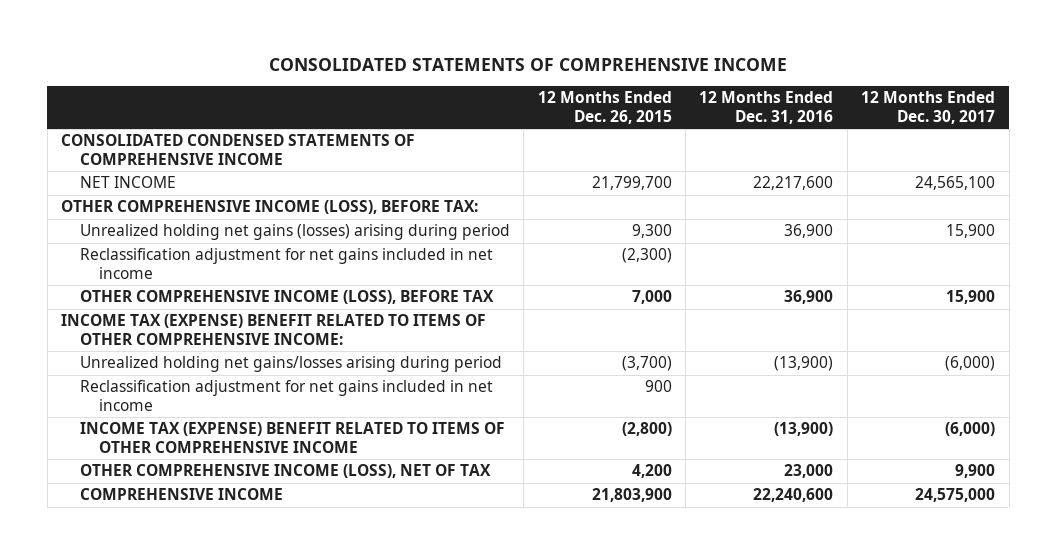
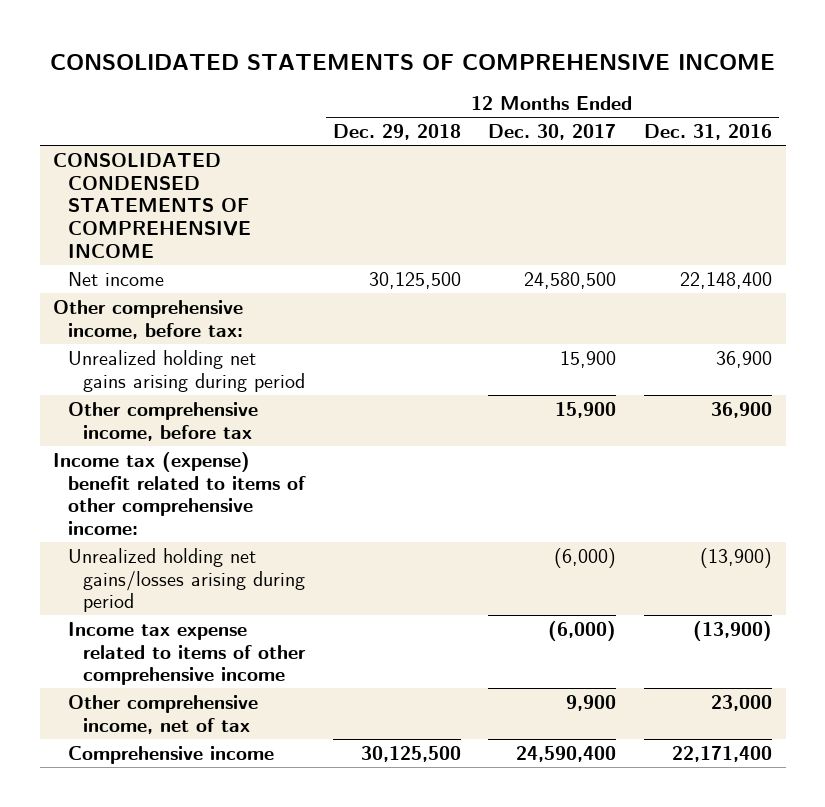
[537,91,672,124] 12 Months Ended Dec. 26, 2015 -> none
none -> [332,124,461,141] Dec. 29, 2018
[79,248,493,279] Reclassification adjustment for net gains included in net income -> none
[79,176,176,189] NET INCOME -> [67,271,164,286] Net income
[753,176,834,191] 22,217,600 -> [680,271,773,289] 22,148,400
[915,176,996,191] 24,565,100 -> [524,271,617,289] 24,580,500
[61,200,479,215] OTHER COMPREHENSIVE INCOME (LOSS), BEFORE TAX: -> [53,299,244,339] Other comprehensive income, before tax:
[79,224,510,241] Unrealized holding net gains (losses) arising during period -> [67,349,305,392] Unrealized holding net gains arising during period
[79,290,494,305] OTHER COMPREHENSIVE INCOME (LOSS), BEFORE TAX -> [67,401,258,441] Other comprehensive income, before tax
[61,314,487,345] INCOME TAX (EXPENSE) BENEFIT RELATED TO ITEMS OF OTHER COMPREHENSIVE INCOME: -> [53,451,306,536] Income tax (expense) benefit related to items of other comprehensive income:
[79,380,493,411] Reclassification adjustment for net gains included in net income -> none
[79,422,505,453] INCOME TAX (EXPENSE) BENEFIT RELATED TO ITEMS OF OTHER COMPREHENSIVE INCOME -> [67,621,306,686] Income tax expense related to items of other comprehensive income
[79,464,491,479] OTHER COMPREHENSIVE INCOME (LOSS), NET OF TAX -> [67,694,258,734] Other comprehensive income, net of tax
[79,488,283,501] COMPREHENSIVE INCOME -> [67,745,274,764] Comprehensive income
[753,488,834,503] 22,240,600 -> [672,745,773,762] 22,171,400
[915,488,996,503] 24,575,000 -> [516,745,617,762] 24,590,400

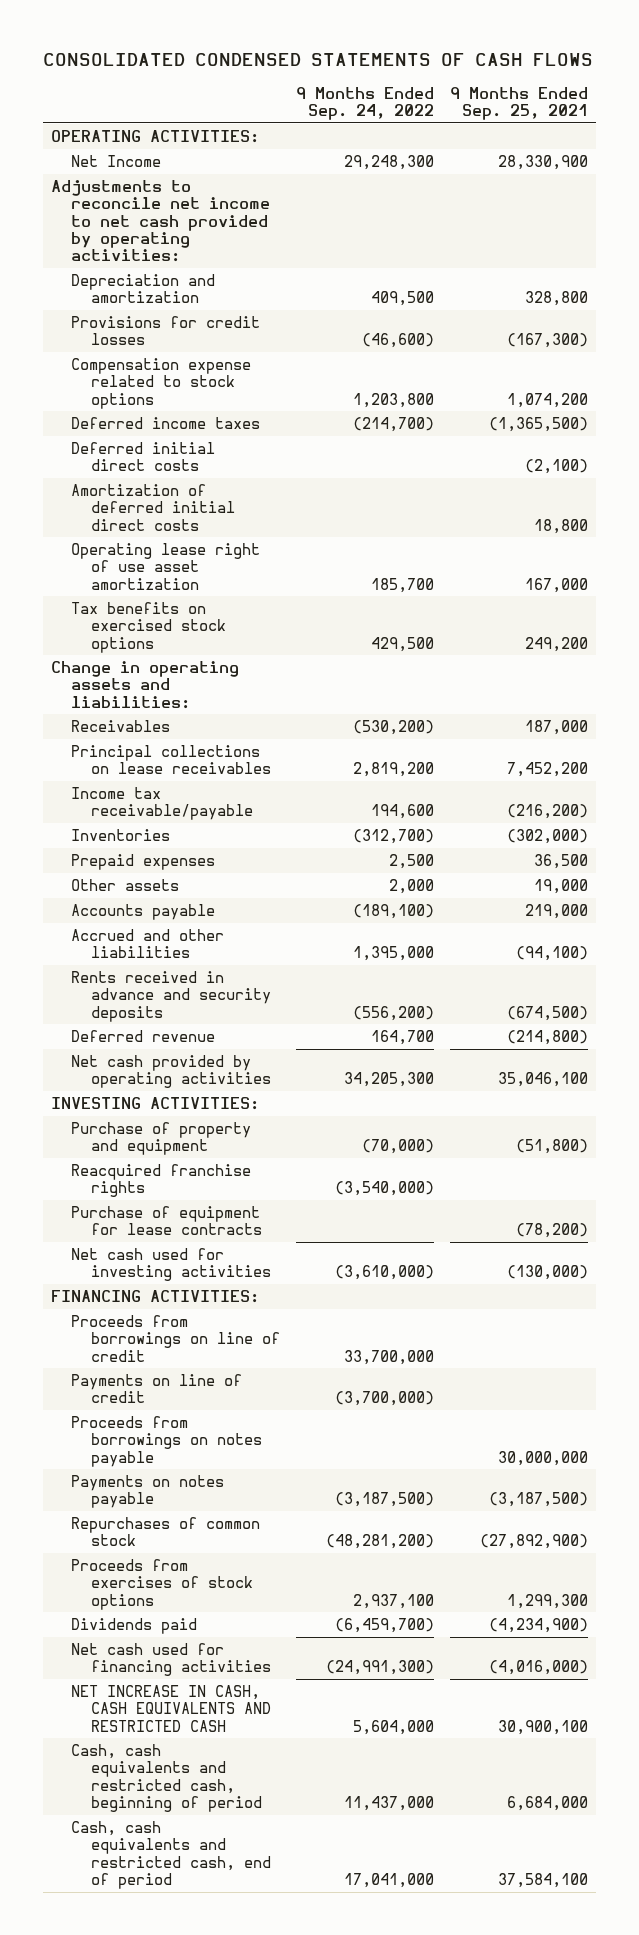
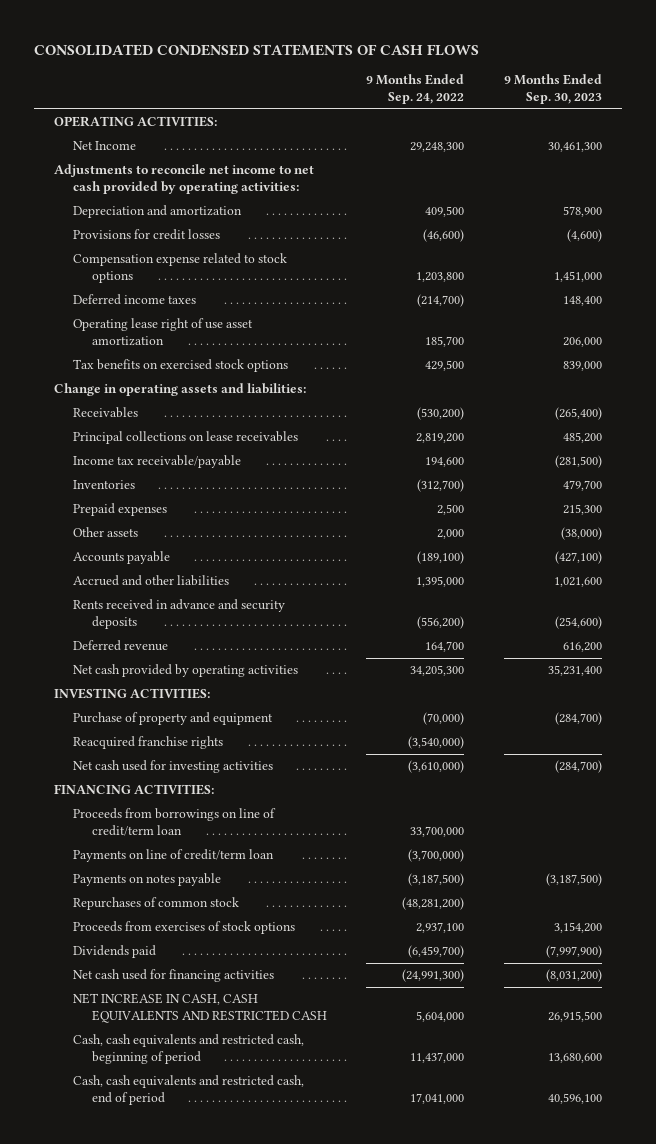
[450,86,589,121] 9 Months Ended Sep. 25, 2021 -> none
none -> [503,74,602,105] 9 Months Ended Sep. 30, 2023
[71,442,216,472] Deferred initial direct costs -> none
[71,484,235,531] Amortization of deferred initial direct costs -> none
[71,1206,262,1236] Purchase of equipment for lease contracts -> none
[71,1416,262,1467] Proceeds from borrowings on notes payable -> none
[71,1315,280,1362] Proceeds from borrowings on line of credit -> [72,808,276,837] Proceeds from borrowings on line of credit/term loan
[71,1374,243,1404] Payments on line of credit -> [72,849,274,863] Payments on line of credit/term loan

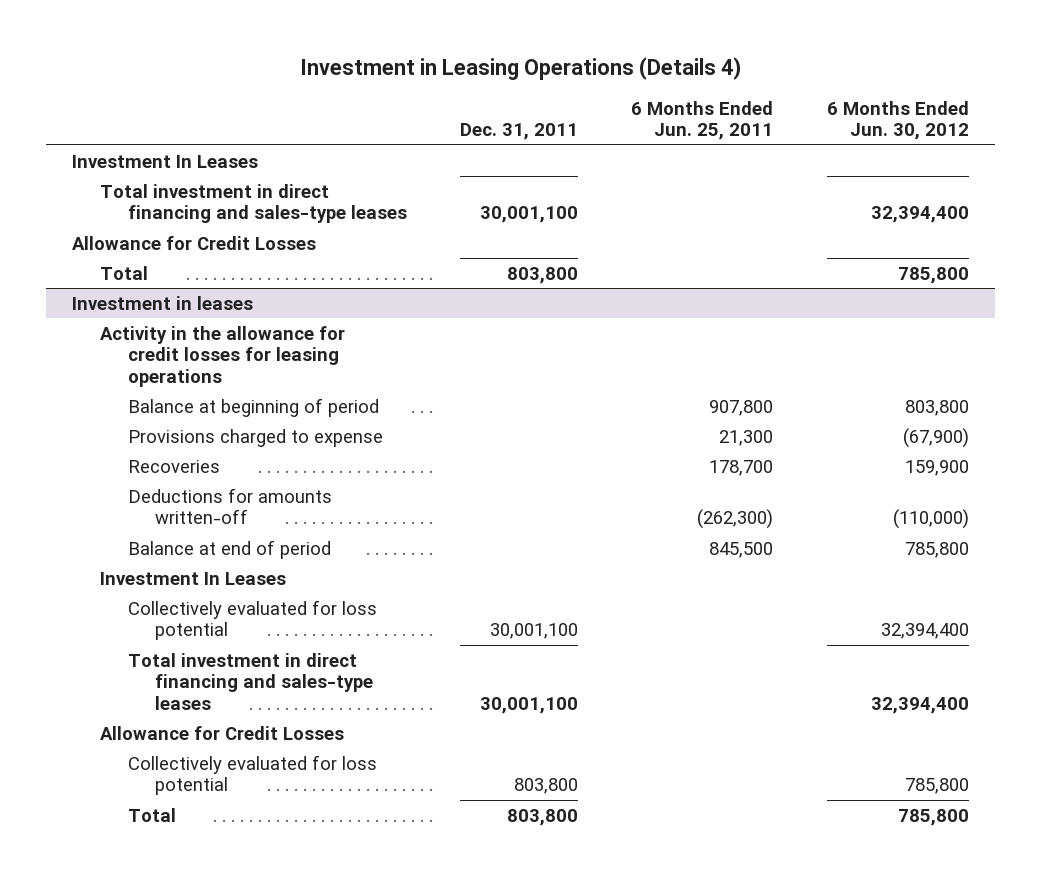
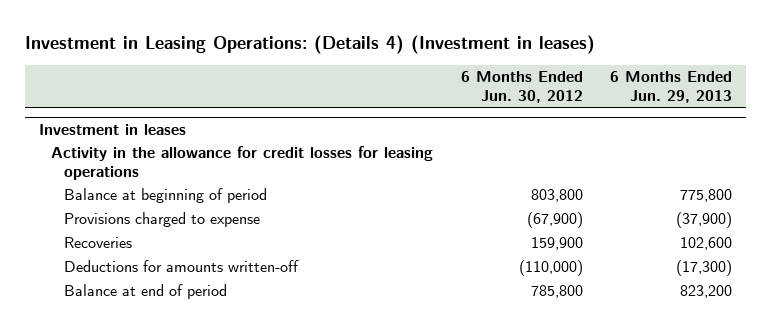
[299,56,741,80] Investment in Leasing Operations (Details 4) -> [25,35,596,55] Investment in Leasing Operations: (Details 4) (Investment in leases)
[460,123,579,141] Dec. 31, 2011 -> none
[631,100,774,141] 6 Months Ended Jun. 25, 2011 -> none
none -> [610,71,733,103] 6 Months Ended Jun. 29, 2013
[72,154,259,168] Investment In Leases -> none
[99,183,407,224] Total investment in direct financing and sales-type leases -> none
[72,235,317,250] Allowance for Credit Losses -> none
[99,265,148,280] Total -> none
[99,571,286,585] Investment In Leases -> none
[127,599,377,641] Collectively evaluated for loss potential -> none
[127,652,374,710] Total investment in direct financing and sales-type leases -> none
[99,725,344,740] Allowance for Credit Losses -> none
[127,754,377,796] Collectively evaluated for loss potential -> none
[127,807,176,822] Total -> none

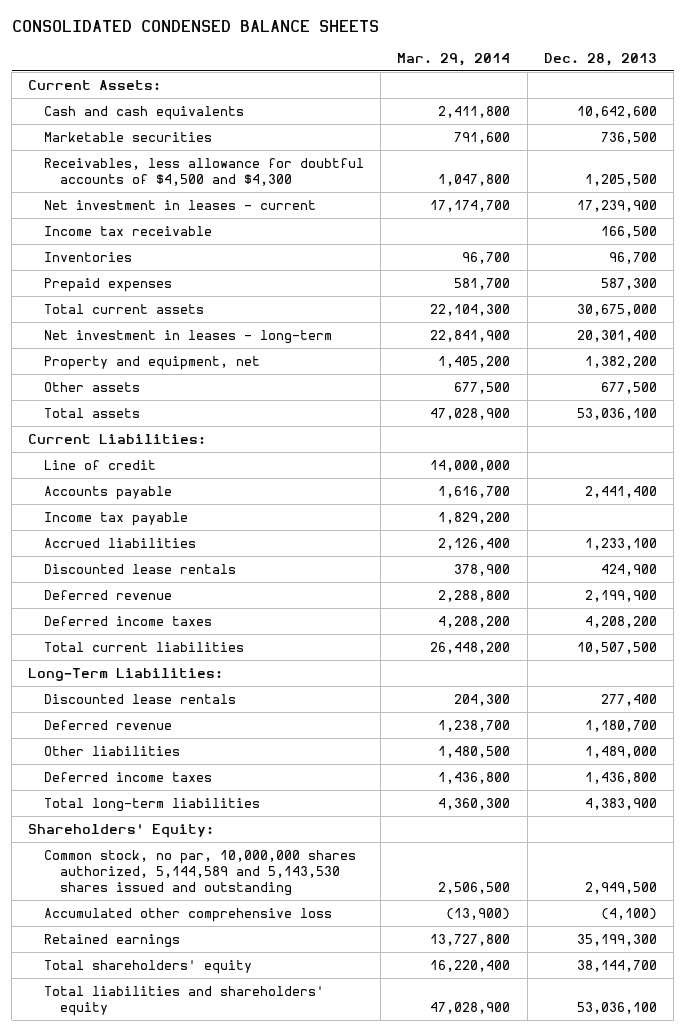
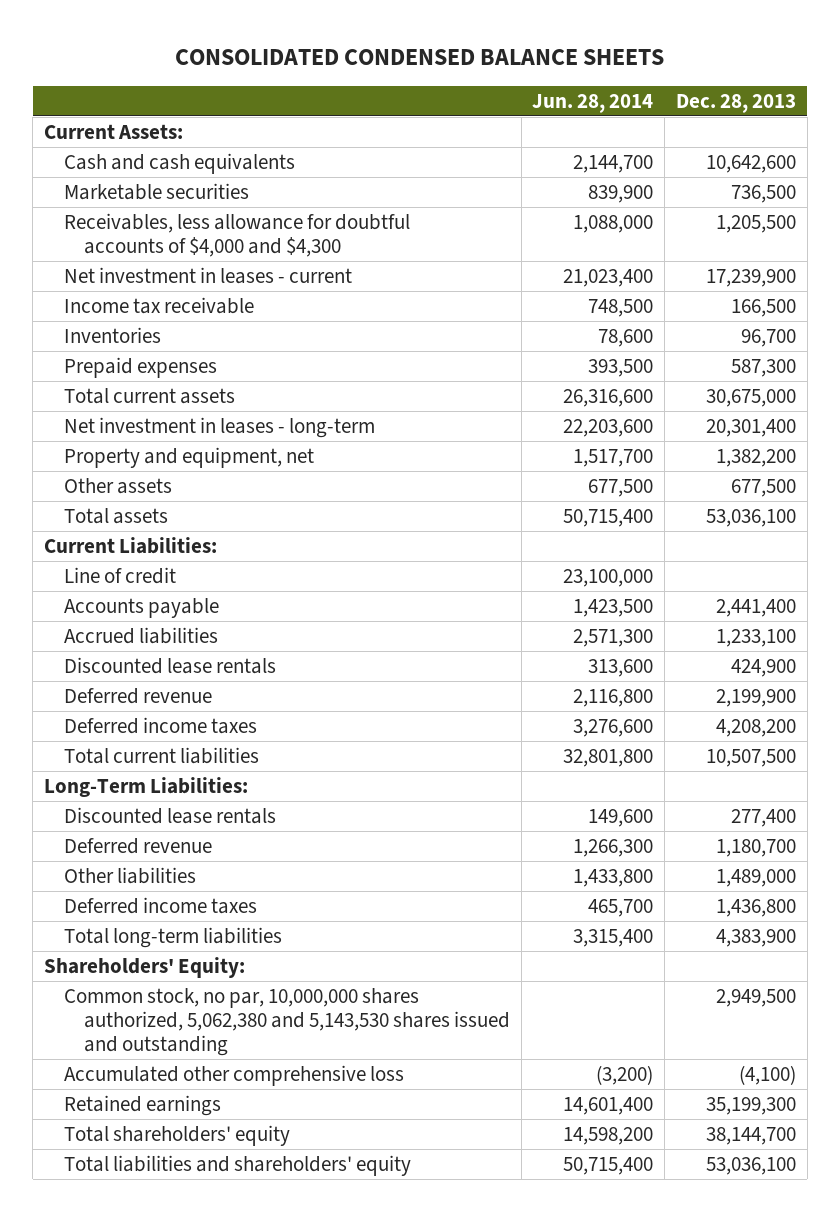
[397,52,511,66] Mar. 29, 2014 -> none
none -> [532,93,654,113] Jun. 28, 2014
[43,157,364,187] Receivables, less allowance for doubtful accounts of $4,500 and $4,300 -> [63,212,410,258] Receivables, less allowance for doubtful accounts of $4,000 and $4,300
[43,511,188,526] Income tax payable -> none
[43,849,356,897] Common stock, no par, 10,000,000 shares authorized, 5,144,589 and 5,143,530 shares issued and outstanding -> [63,987,510,1057] Common stock, no par, 10,000,000 shares authorized, 5,062,380 and 5,143,530 shares issued and outstanding

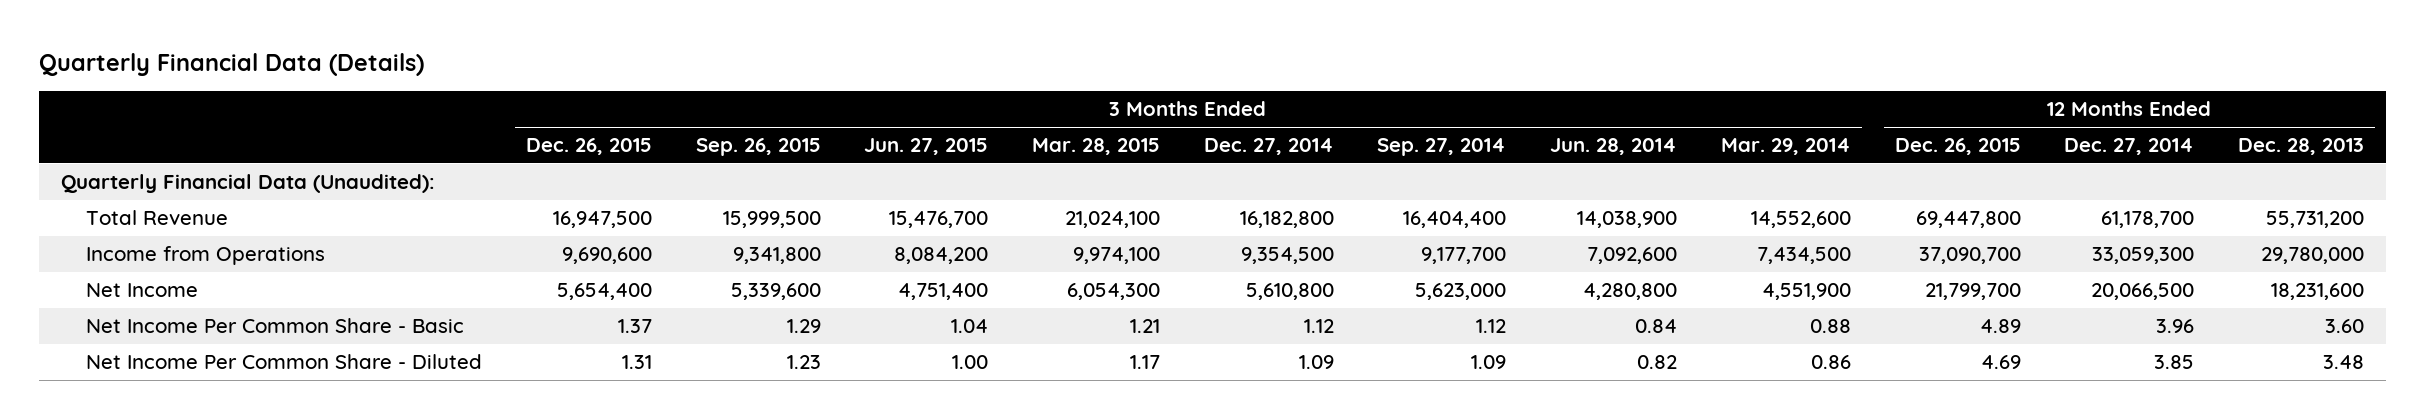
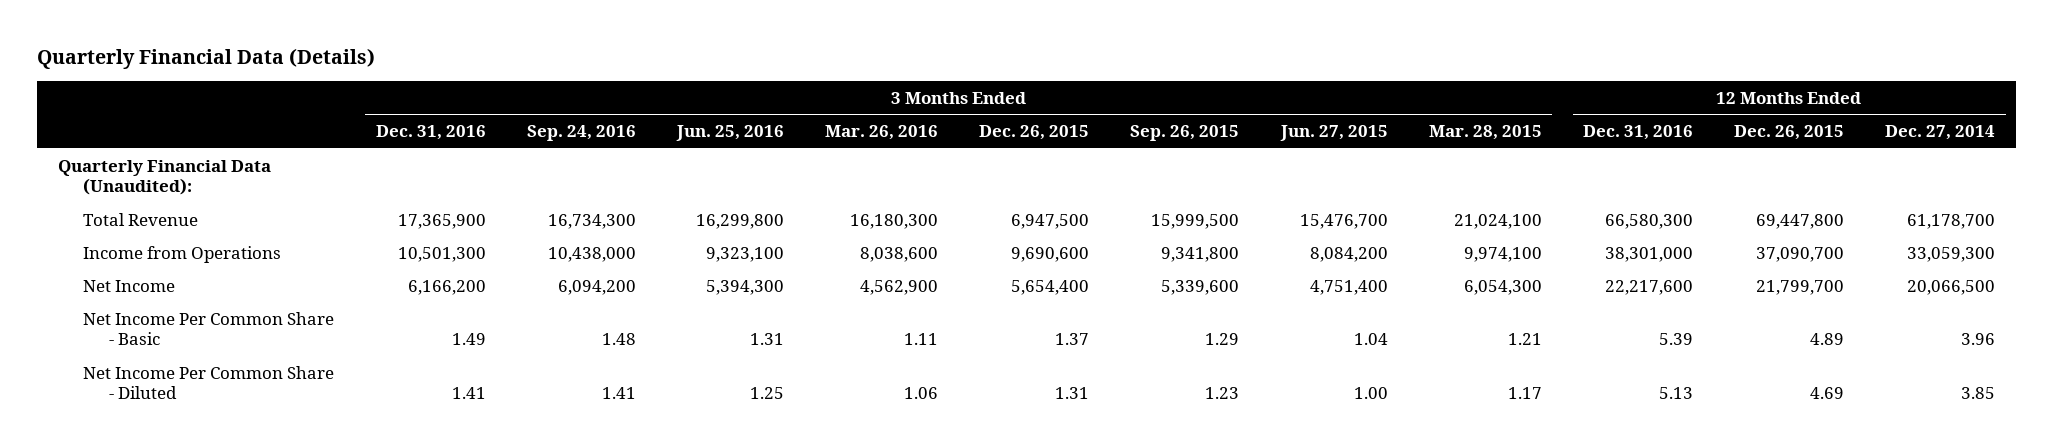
[1203,138,1334,156] Dec. 27, 2014 -> none
[1377,138,1507,157] Sep. 27, 2014 -> none
[1550,138,1678,156] Jun. 28, 2014 -> none
[1720,138,1851,156] Mar. 29, 2014 -> none
[2238,138,2365,156] Dec. 28, 2013 -> none
none -> [375,125,486,141] Dec. 31, 2016
none -> [526,125,636,142] Sep. 24, 2016
none -> [675,125,784,142] Jun. 25, 2016
none -> [825,125,939,141] Mar. 26, 2016
none -> [1583,125,1694,141] Dec. 31, 2016
[552,211,652,229] 16,947,500 -> [1011,213,1090,229] 6,947,500

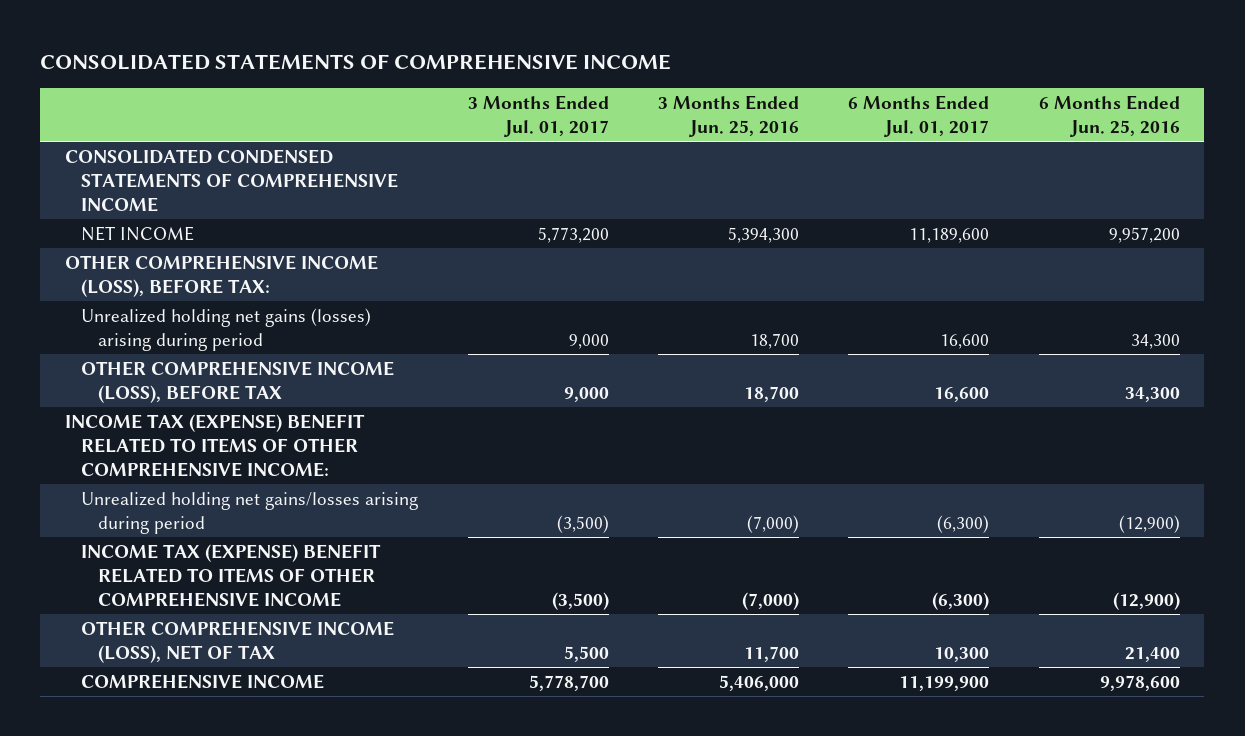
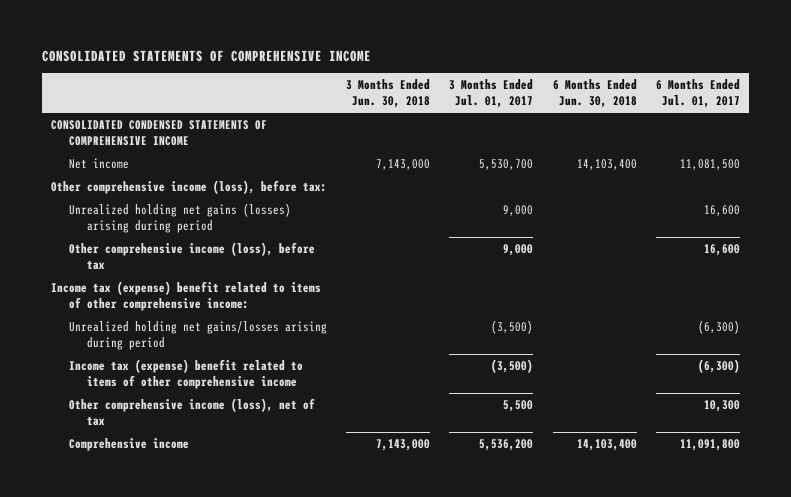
[658,94,800,138] 3 Months Ended Jun. 25, 2016 -> none
[1038,94,1180,138] 6 Months Ended Jun. 25, 2016 -> none
none -> [346,79,431,109] 3 Months Ended Jun. 30, 2018
none -> [552,79,637,109] 6 Months Ended Jun. 30, 2018
[81,225,195,241] NET INCOME -> [68,157,129,169] Net income
[537,226,609,243] 5,773,200 -> [479,158,534,170] 5,530,700
[909,227,990,243] 11,189,600 -> [679,158,740,170] 11,081,500
[64,254,378,297] OTHER COMPREHENSIVE INCOME (LOSS), BEFORE TAX: -> [51,179,328,194] Other comprehensive income (loss), before tax:
[81,360,395,403] OTHER COMPREHENSIVE INCOME (LOSS), BEFORE TAX -> [68,241,315,270] Other comprehensive income (loss), before tax
[64,413,365,477] INCOME TAX (EXPENSE) BENEFIT RELATED TO ITEMS OF OTHER COMPREHENSIVE INCOME: -> [51,280,322,311] Income tax (expense) benefit related to items of other comprehensive income:
[81,543,382,607] INCOME TAX (EXPENSE) BENEFIT RELATED TO ITEMS OF OTHER COMPREHENSIVE INCOME -> [68,358,303,389] Income tax (expense) benefit related to items of other comprehensive income
[81,620,395,663] OTHER COMPREHENSIVE INCOME (LOSS), NET OF TAX -> [68,397,315,426] Other comprehensive income (loss), net of tax
[81,673,325,689] COMPREHENSIVE INCOME -> [68,437,189,451] Comprehensive income
[528,674,609,691] 5,778,700 -> [479,438,534,451] 5,536,200
[899,675,990,691] 11,199,900 -> [679,438,740,451] 11,091,800

